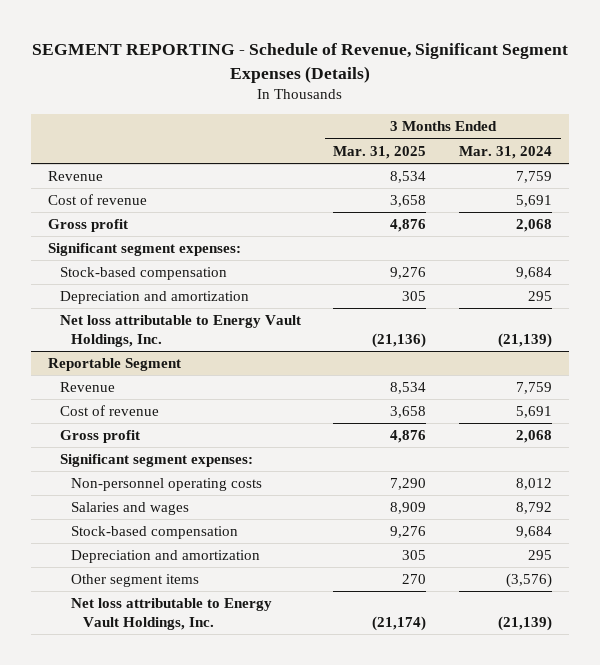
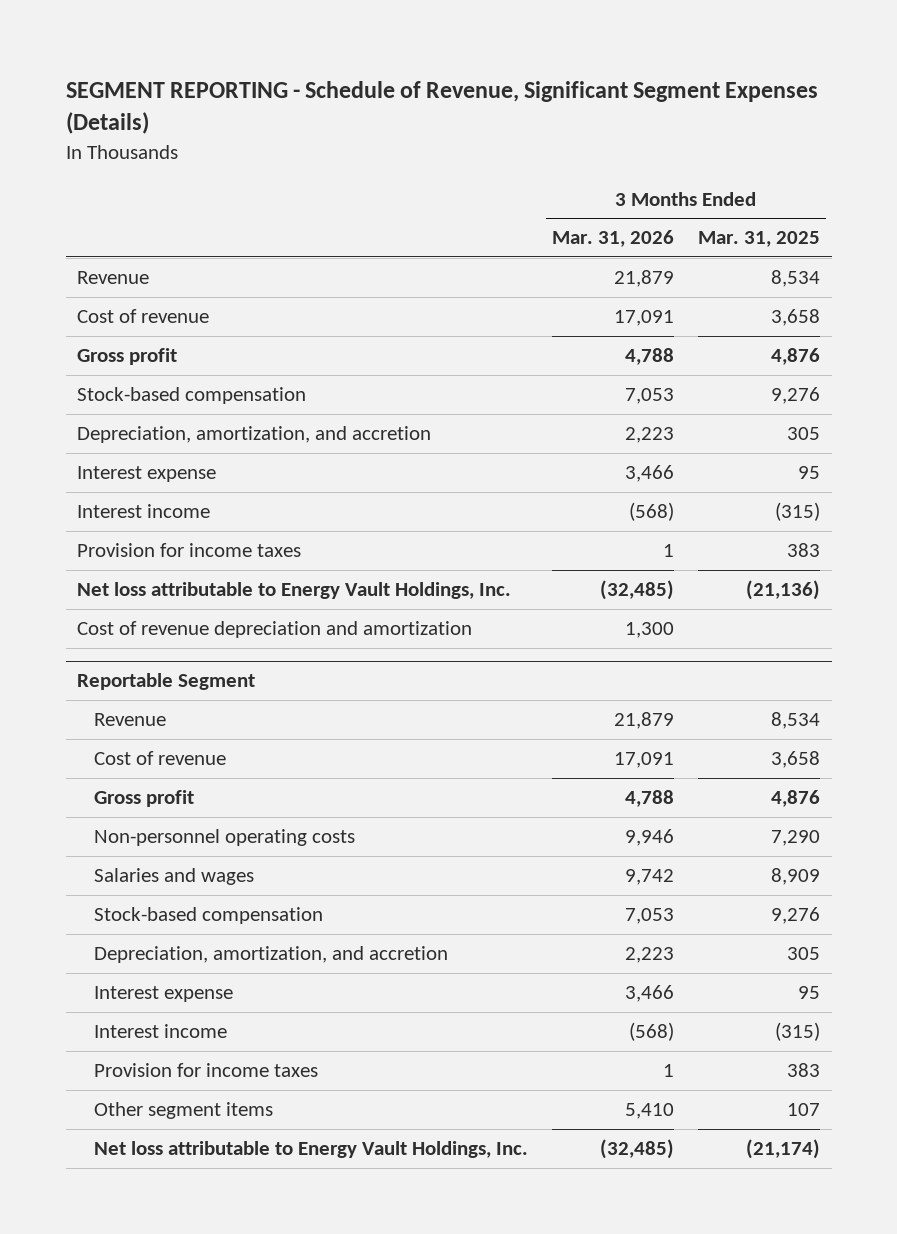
[459,145,553,159] Mar. 31, 2024 -> none
none -> [552,230,675,248] Mar. 31, 2026
[47,243,241,257] Significant segment expenses: -> none
[59,291,249,305] Depreciation and amortization -> [77,426,432,444] Depreciation, amortization, and accretion
none -> [77,466,217,483] Interest expense
none -> [77,504,211,519] Interest income
none -> [77,543,302,558] Provision for income taxes
none -> [77,621,473,639] Cost of revenue depreciation and amortization
[59,454,253,468] Significant segment expenses: -> none
[71,550,261,564] Depreciation and amortization -> [94,946,449,964] Depreciation, amortization, and accretion
none -> [94,986,234,1003] Interest expense
none -> [94,1024,228,1039] Interest income
none -> [94,1063,319,1078] Provision for income taxes
[402,574,427,585] 270 -> [786,1103,820,1117] 107

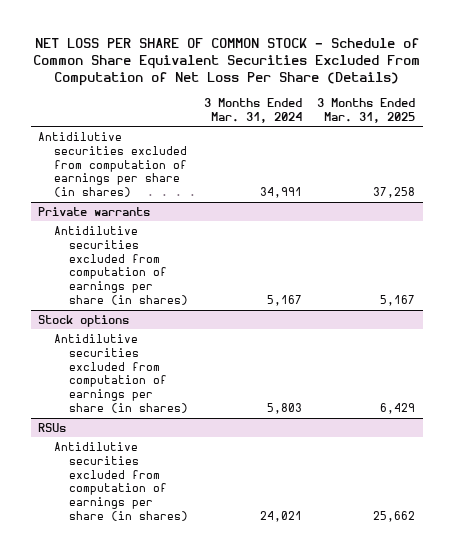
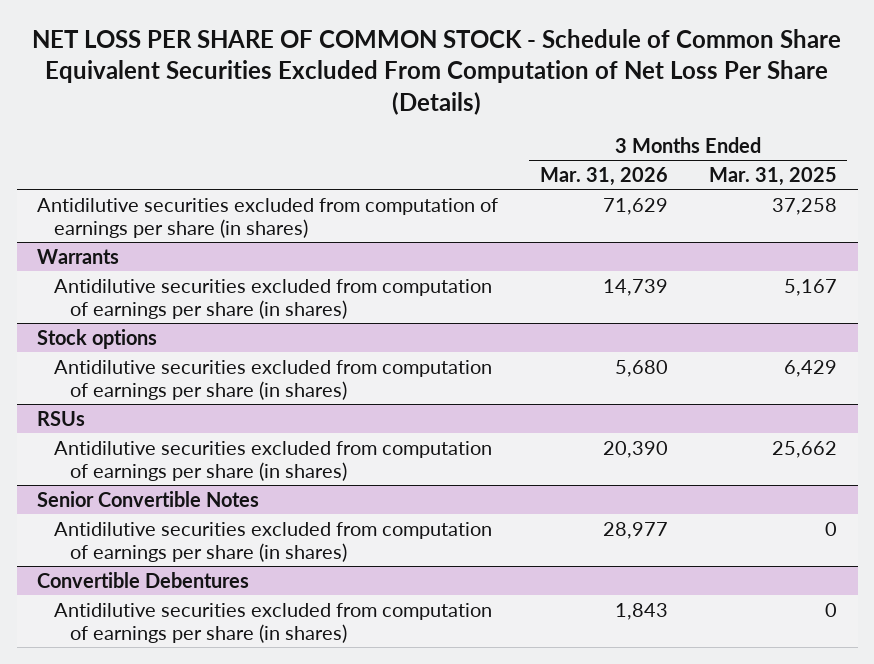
[203,98,302,123] 3 Months Ended Mar. 31, 2024 -> none
none -> [539,166,668,186] Mar. 31, 2026
[38,206,151,216] Private warrants -> [37,248,120,264] Warrants
none -> [37,490,260,507] Senior Convertible Notes
none -> [53,521,492,563] Antidilutive securities excluded from computation of earnings per share (in shares)
none -> [37,571,250,588] Convertible Debentures
none -> [53,602,492,644] Antidilutive securities excluded from computation of earnings per share (in shares)

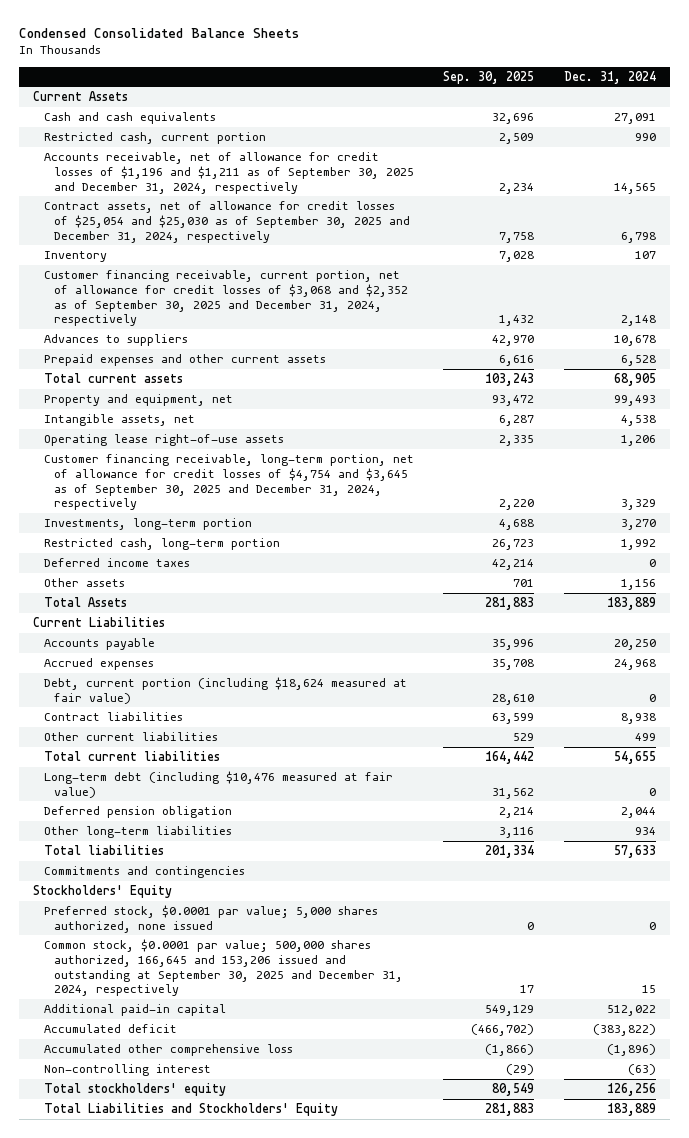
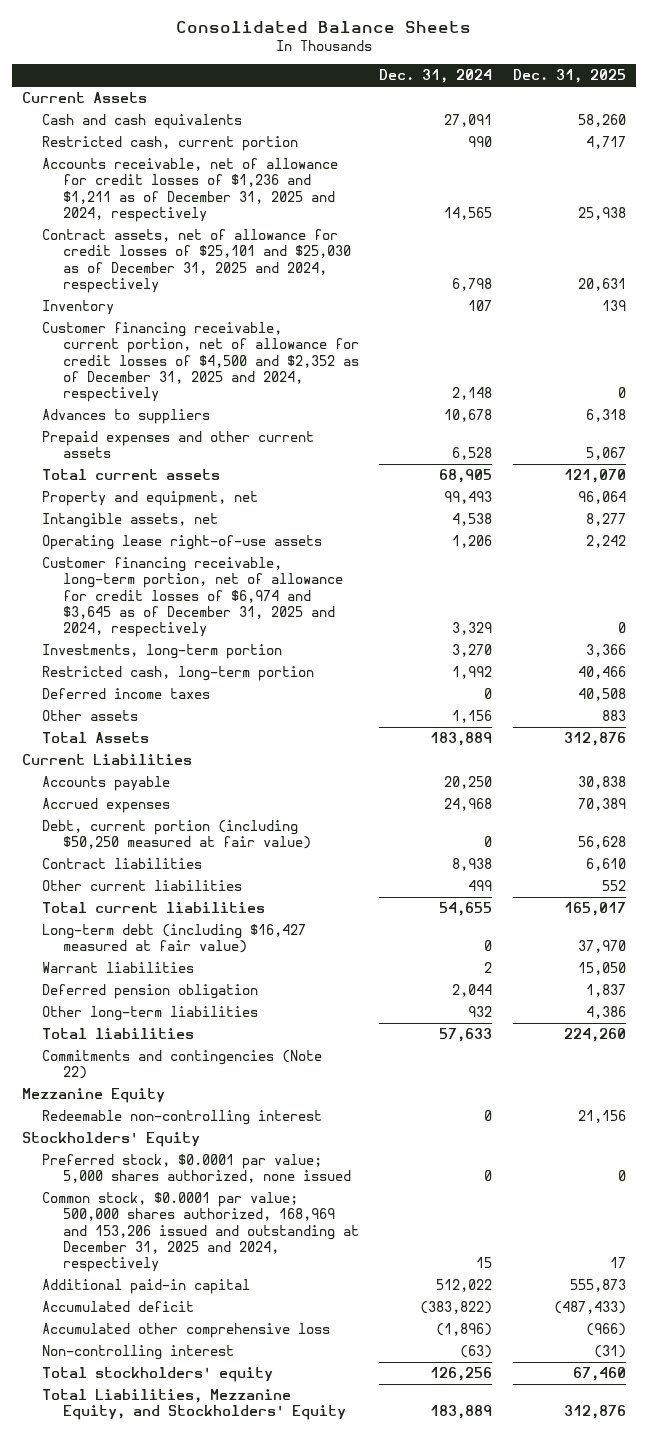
[18,27,299,38] Condensed Consolidated Balance Sheets -> [176,20,472,33] Consolidated Balance Sheets
[443,70,535,84] Sep. 30, 2025 -> none
none -> [512,69,626,84] Dec. 31, 2025
[43,152,414,194] Accounts receivable, net of allowance for credit losses of $1,196 and $1,211 as of September 30, 2025 and December 31, 2024, respectively -> [42,157,339,223] Accounts receivable, net of allowance for credit losses of $1,236 and $1,211 as of December 31, 2025 and 2024, respectively
[43,201,410,243] Contract assets, net of allowance for credit losses of $25,054 and $25,030 as of September 30, 2025 and December 31, 2024, respectively -> [42,228,351,294] Contract assets, net of allowance for credit losses of $25,101 and $25,030 as of December 31, 2025 and 2024, respectively
[43,270,408,327] Customer financing receivable, current portion, net of allowance for credit losses of $3,068 and $2,352 as of September 30, 2025 and December 31, 2024, respectively -> [42,321,359,403] Customer financing receivable, current portion, net of allowance for credit losses of $4,500 and $2,352 as of December 31, 2025 and 2024, respectively
[43,454,414,511] Customer financing receivable, long-term portion, net of allowance for credit losses of $4,754 and $3,645 as of September 30, 2025 and December 31, 2024, respectively -> [42,556,343,638] Customer financing receivable, long-term portion, net of allowance for credit losses of $6,974 and $3,645 as of December 31, 2025 and 2024, respectively
[43,677,407,704] Debt, current portion (including $18,624 measured at fair value) -> [42,819,311,850] Debt, current portion (including $50,250 measured at fair value)
[43,771,393,798] Long-term debt (including $10,476 measured at fair value) -> [42,923,307,954] Long-term debt (including $16,427 measured at fair value)
none -> [42,961,195,973] Warrant liabilities
[634,827,656,836] 934 -> [468,1005,493,1017] 932
[43,866,245,879] Commitments and contingencies -> [42,1049,323,1080] Commitments and contingencies (Note 22)
none -> [22,1087,166,1103] Mezzanine Equity
none -> [42,1109,323,1125] Redeemable non-controlling interest
[43,939,403,997] Common stock, $0.0001 par value; 500,000 shares authorized, 166,645 and 153,206 issued and outstanding at September 30, 2025 and December 31, 2024, respectively -> [42,1191,359,1273] Common stock, $0.0001 par value; 500,000 shares authorized, 168,969 and 153,206 issued and outstanding at December 31, 2025 and 2024, respectively
[43,1103,338,1117] Total Liabilities and Stockholders' Equity -> [42,1388,346,1421] Total Liabilities, Mezzanine Equity, and Stockholders' Equity

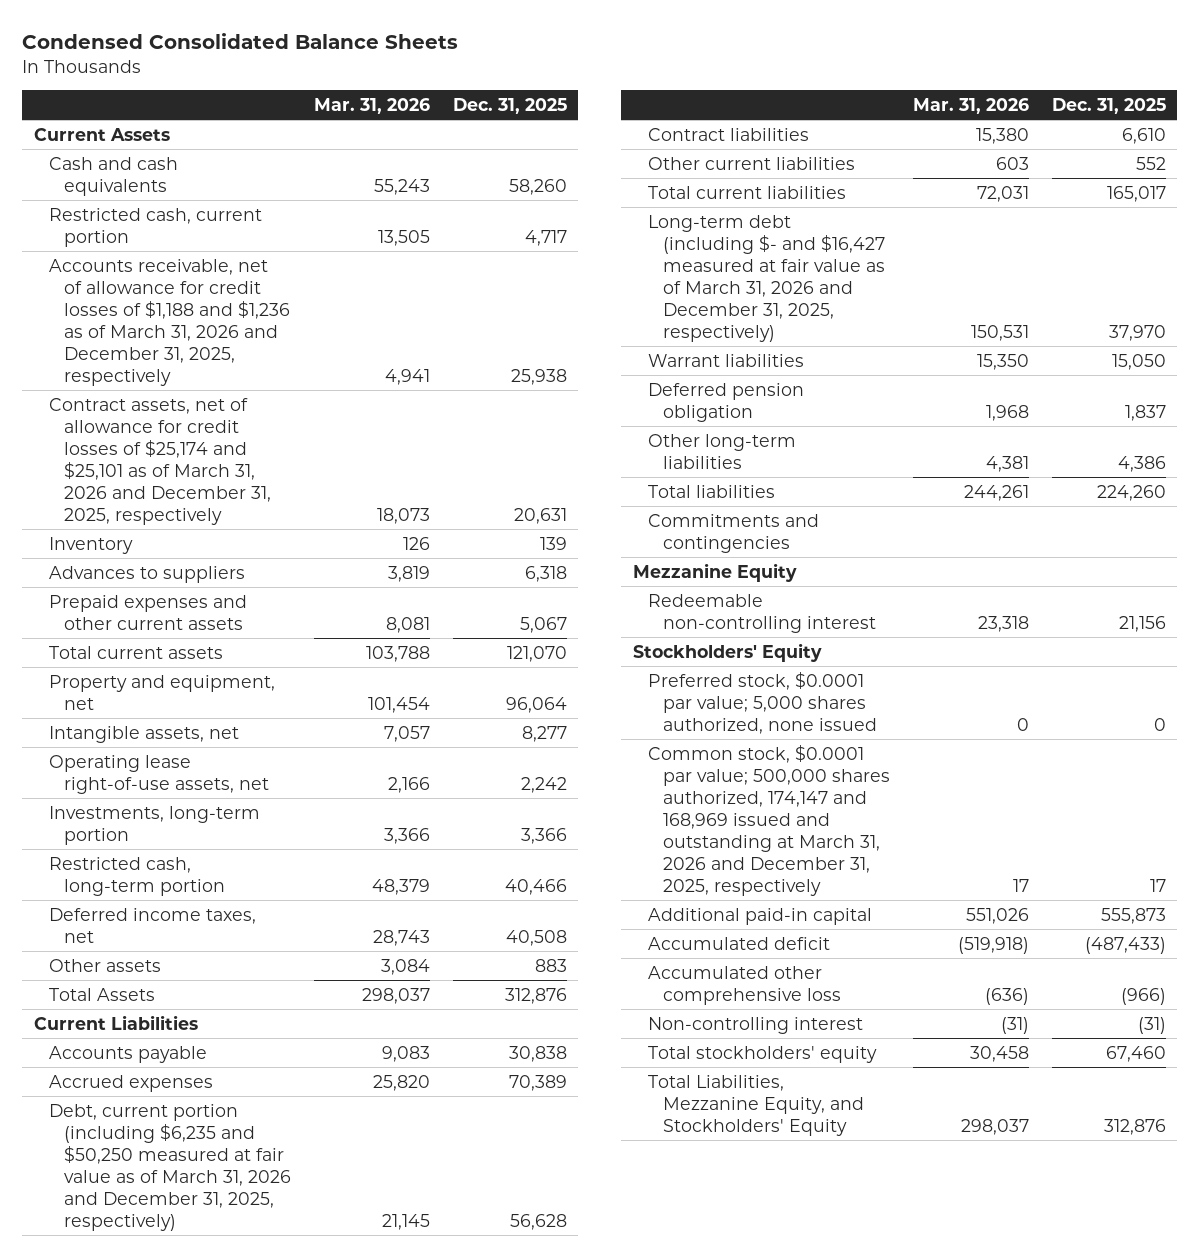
[176,20,472,33] Consolidated Balance Sheets -> [22,33,459,50] Condensed Consolidated Balance Sheets
[379,69,493,84] Dec. 31, 2024 -> none
none -> [313,97,430,114] Mar. 31, 2026
[42,157,339,223] Accounts receivable, net of allowance for credit losses of $1,236 and $1,211 as of December 31, 2025 and 2024, respectively -> [48,258,290,386] Accounts receivable, net of allowance for credit losses of $1,188 and $1,236 as of March 31, 2026 and December 31, 2025, respectively
[42,228,351,294] Contract assets, net of allowance for credit losses of $25,101 and $25,030 as of December 31, 2025 and 2024, respectively -> [48,397,271,525] Contract assets, net of allowance for credit losses of $25,174 and $25,101 as of March 31, 2026 and December 31, 2025, respectively
[42,321,359,403] Customer financing receivable, current portion, net of allowance for credit losses of $4,500 and $2,352 as of December 31, 2025 and 2024, respectively -> none
[42,556,343,638] Customer financing receivable, long-term portion, net of allowance for credit losses of $6,974 and $3,645 as of December 31, 2025 and 2024, respectively -> none
[42,534,323,550] Operating lease right-of-use assets -> [48,754,269,794] Operating lease right-of-use assets, net
[42,687,211,699] Deferred income taxes -> [48,907,256,943] Deferred income taxes, net
[42,819,311,850] Debt, current portion (including $50,250 measured at fair value) -> [48,1103,291,1231] Debt, current portion (including $6,235 and $50,250 measured at fair value as of March 31, 2026 and December 31, 2025, respectively)
[42,923,307,954] Long-term debt (including $16,427 measured at fair value) -> [647,214,885,342] Long-term debt (including $- and $16,427 measured at fair value as of March 31, 2026 and December 31, 2025, respectively)
[42,1049,323,1080] Commitments and contingencies (Note 22) -> [647,513,819,553] Commitments and contingencies
[42,1191,359,1273] Common stock, $0.0001 par value; 500,000 shares authorized, 168,969 and 153,206 issued and outstanding at December 31, 2025 and 2024, respectively -> [647,744,890,896] Common stock, $0.0001 par value; 500,000 shares authorized, 174,147 and 168,969 issued and outstanding at March 31, 2026 and December 31, 2025, respectively

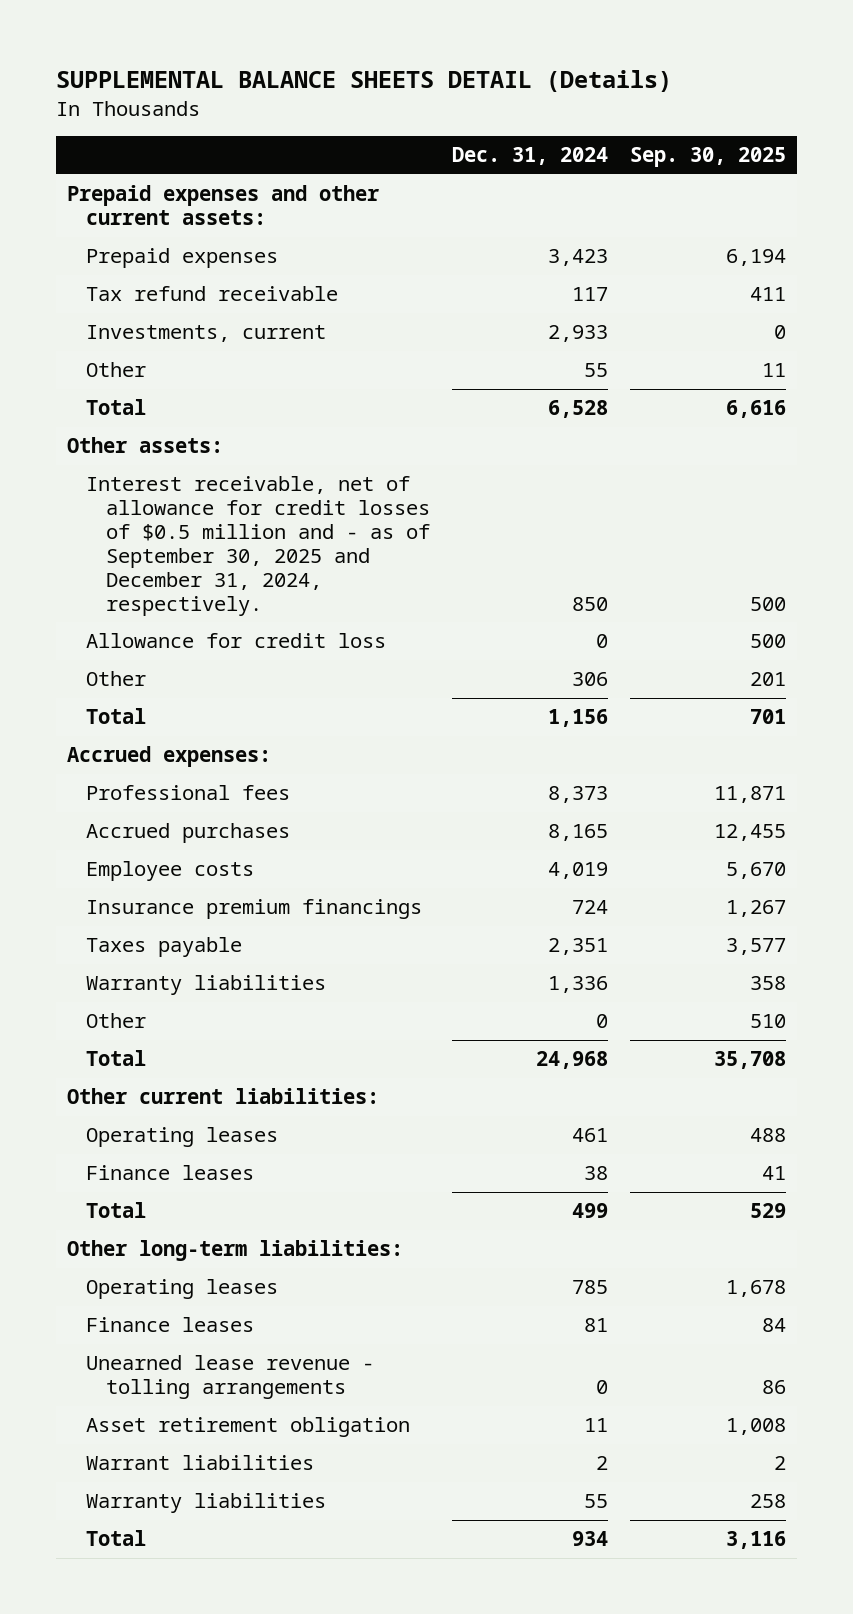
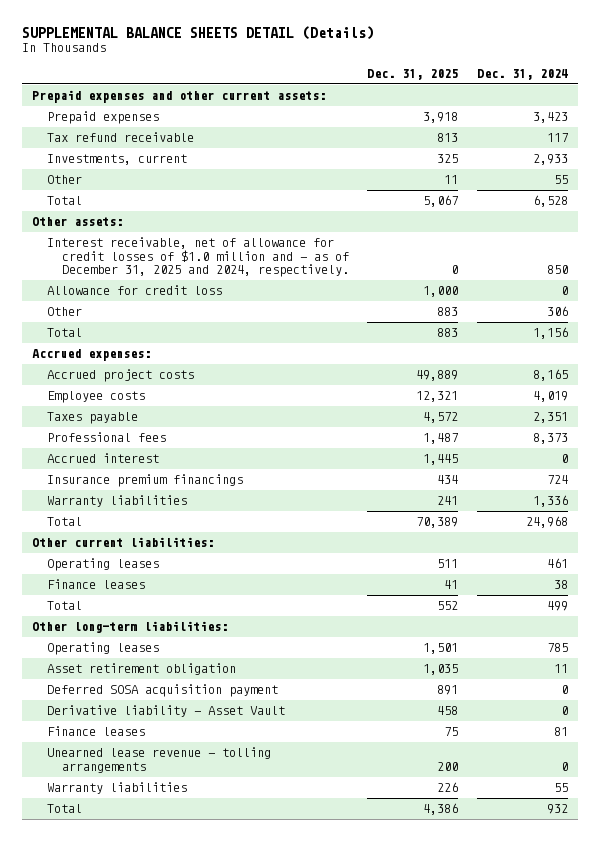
[629,147,786,168] Sep. 30, 2025 -> none
none -> [367,68,459,80] Dec. 31, 2025
[86,476,430,616] Interest receivable, net of allowance for credit losses of $0.5 million and - as of September 30, 2025 and December 31, 2024, respectively. -> [46,237,349,278] Interest receivable, net of allowance for credit losses of $1.0 million and - as of December 31, 2025 and 2024, respectively.
[86,823,291,844] Accrued purchases -> [46,369,194,383] Accrued project costs
[86,785,291,801] Professional fees -> [46,432,166,443] Professional fees
none -> [46,453,159,464] Accrued interest
[86,899,423,920] Insurance premium financings -> [46,474,243,488] Insurance premium financings
[86,1013,147,1029] Other -> none
[86,1417,411,1438] Asset retirement obligation -> [46,663,236,676] Asset retirement obligation
none -> [46,684,278,698] Deferred SOSA acquisition payment
none -> [46,705,285,718] Derivative liability - Asset Vault
[86,1455,315,1471] Warrant liabilities -> none
[571,1531,608,1547] 934 -> [547,804,569,815] 932

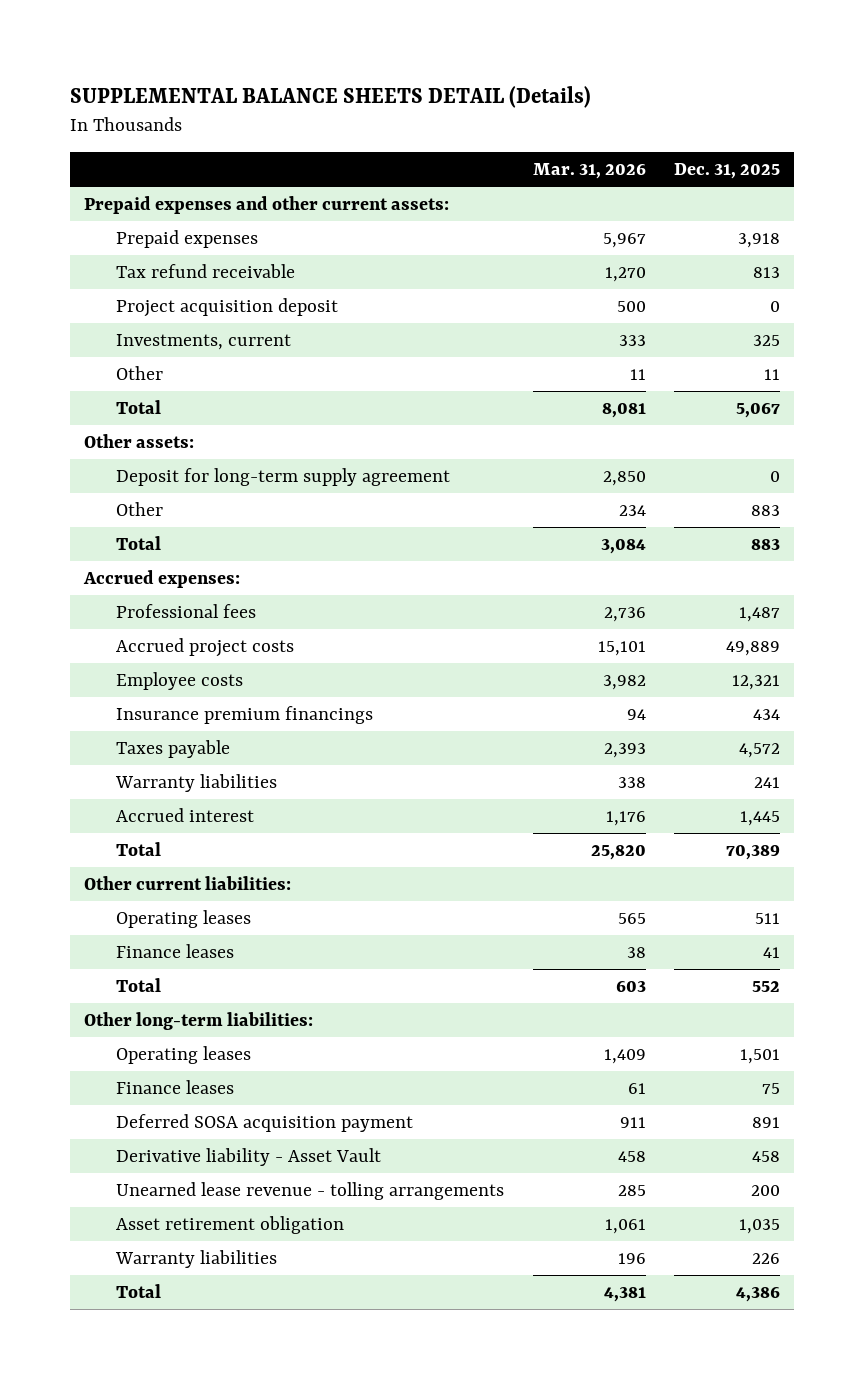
[477,68,569,80] Dec. 31, 2024 -> none
none -> [532,162,646,179] Mar. 31, 2026
none -> [116,298,339,318] Project acquisition deposit
[46,237,349,278] Interest receivable, net of allowance for credit losses of $1.0 million and - as of December 31, 2025 and 2024, respectively. -> none
[46,285,222,296] Allowance for credit loss -> none
none -> [116,468,451,487] Deposit for long-term supply agreement
[46,432,166,443] Professional fees -> [116,604,257,619] Professional fees
[46,412,138,425] Taxes payable -> [116,740,231,759] Taxes payable
[46,453,159,464] Accrued interest -> [116,808,255,823] Accrued interest
[46,726,145,737] Finance leases -> [116,1080,235,1095] Finance leases
[46,663,236,676] Asset retirement obligation -> [116,1216,345,1235] Asset retirement obligation

